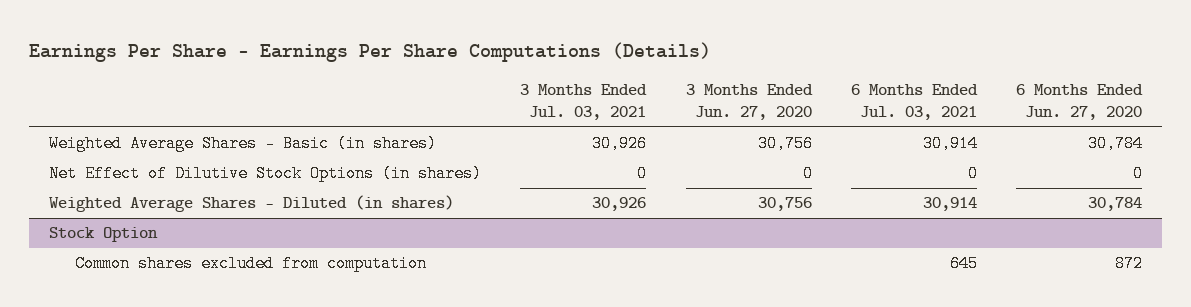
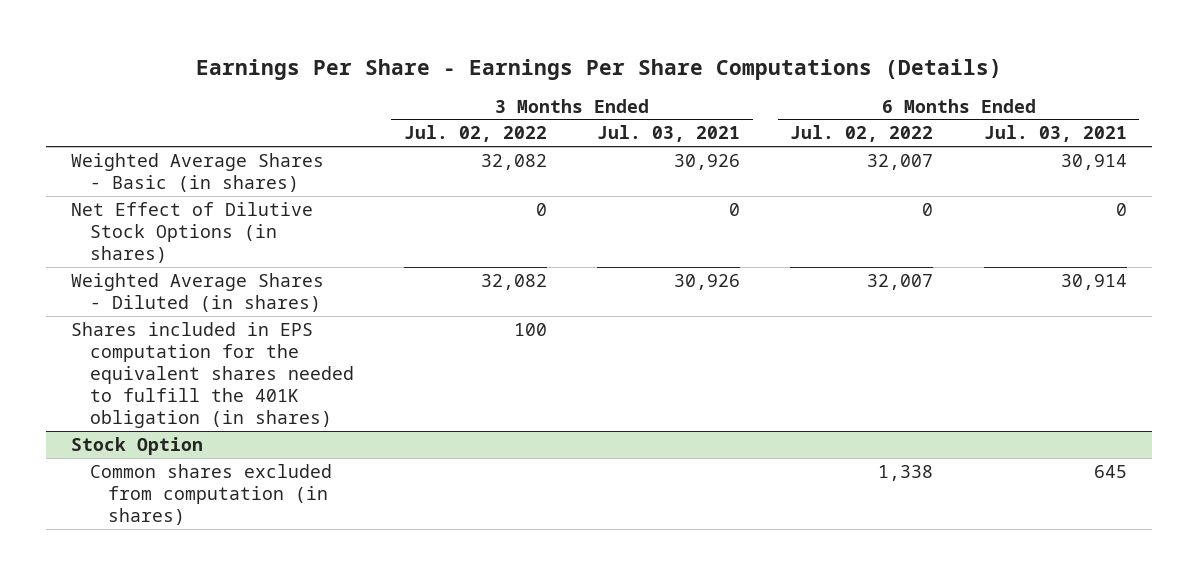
[685,83,813,121] 3 Months Ended Jun. 27, 2020 -> none
[1016,83,1144,121] 6 Months Ended Jun. 27, 2020 -> none
none -> [404,125,548,143] Jul. 02, 2022
none -> [790,125,934,143] Jul. 02, 2022
none -> [71,321,354,429] Shares included in EPS computation for the equivalent shares needed to fulfill the 401K obligation (in shares)
[74,255,427,273] Common shares excluded from computation -> [89,463,332,526] Common shares excluded from computation (in shares)

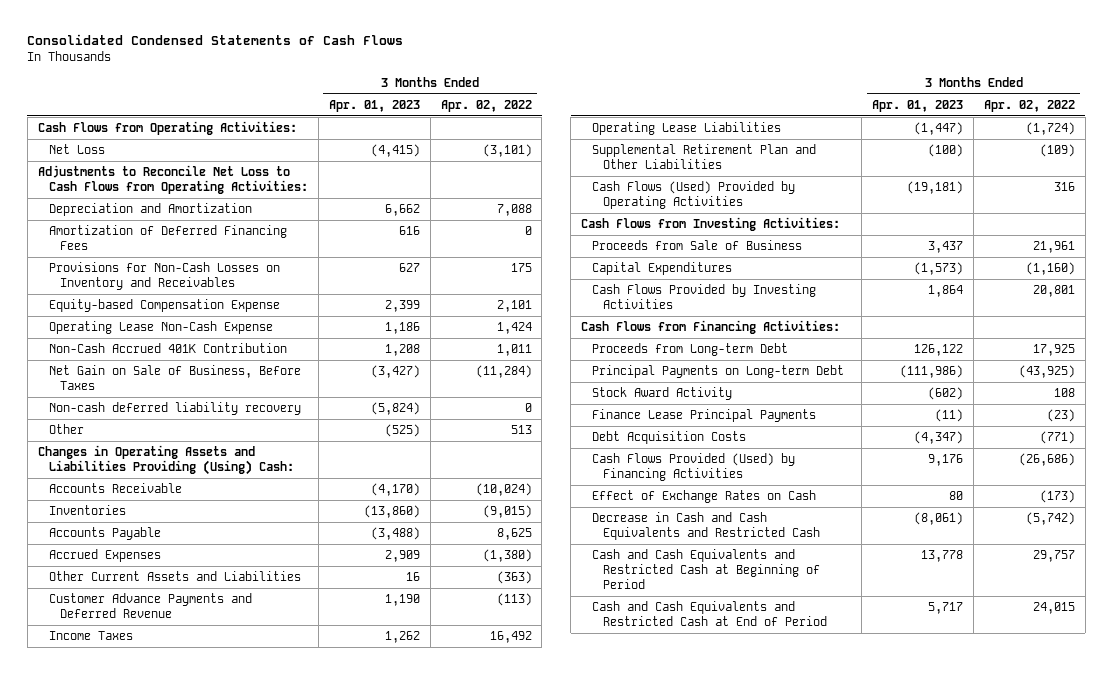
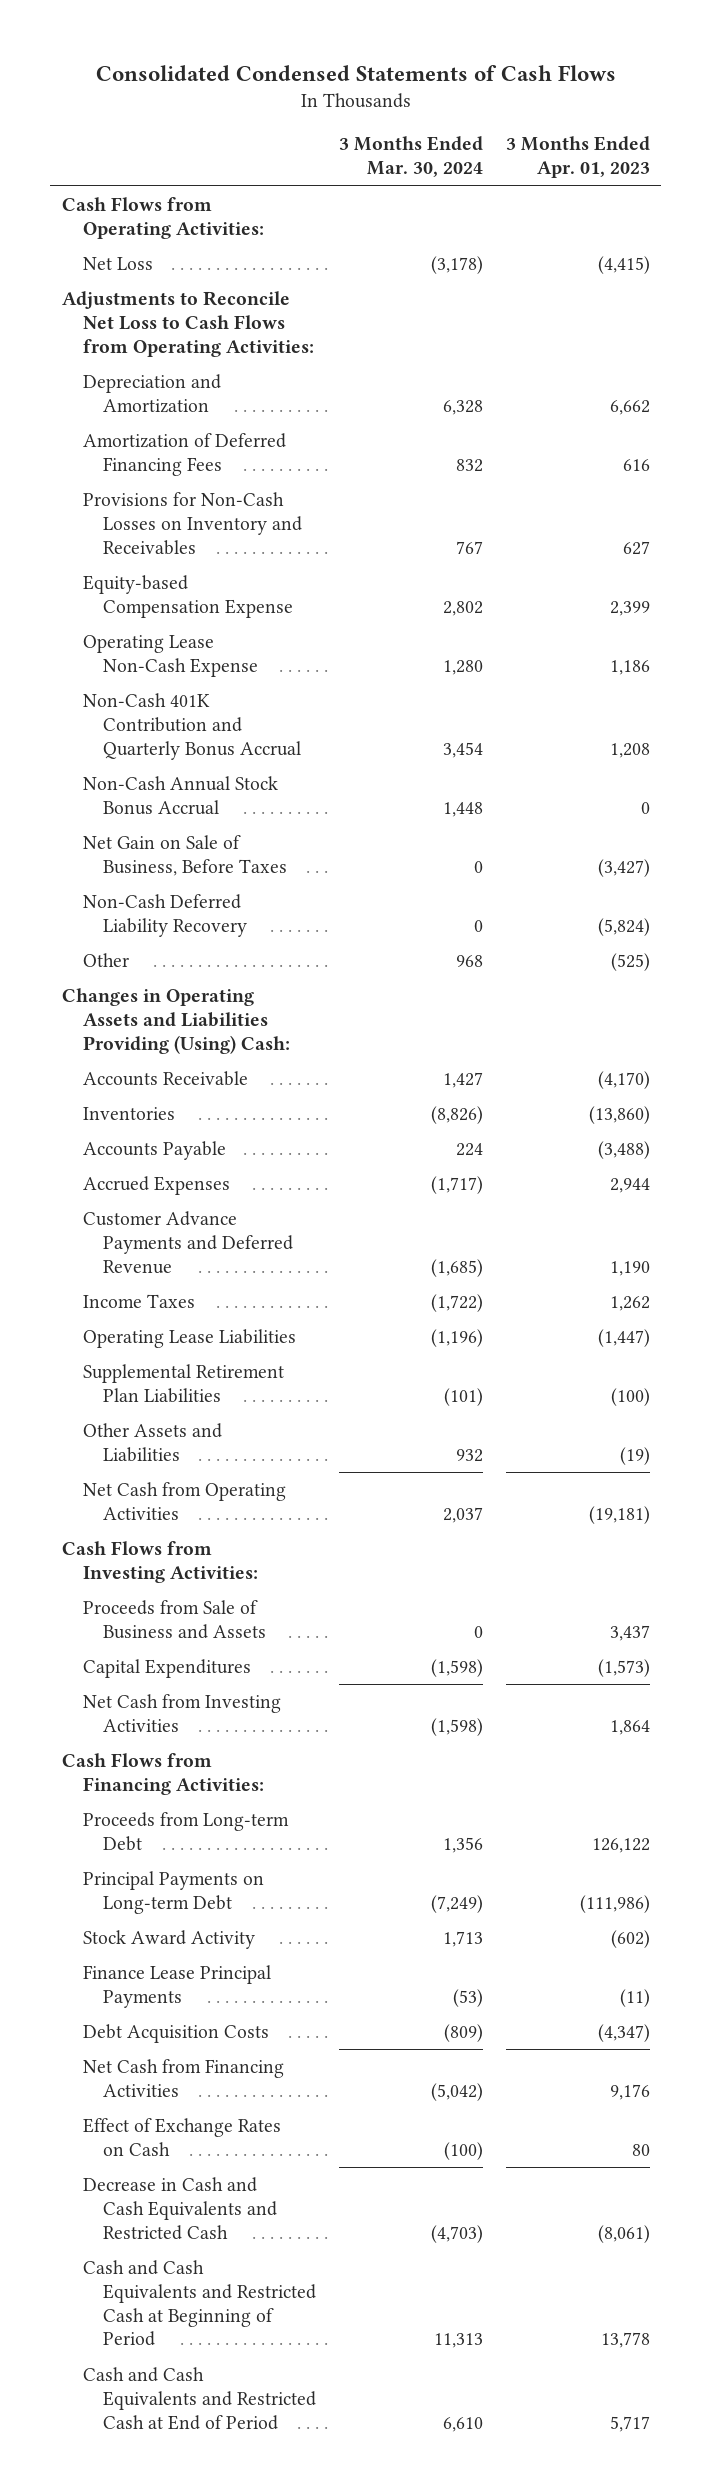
[440,99,532,112] Apr. 02, 2022 -> none
none -> [339,136,484,178] 3 Months Ended Mar. 30, 2024
[48,342,287,353] Non-Cash Accrued 401K Contribution -> [82,692,302,760] Non-Cash 401K Contribution and Quarterly Bonus Accrual
none -> [82,775,278,815] Non-Cash Annual Stock Bonus Accrual
[48,401,301,415] Non-cash deferred liability recovery -> [82,893,248,937] Non-Cash Deferred Liability Recovery
[48,570,301,581] Other Current Assets and Liabilities -> none
[384,549,420,562] 2,909 -> [609,1177,650,1193] 2,944
[592,143,817,169] Supplemental Retirement Plan and Other Liabilities -> [82,1363,284,1403] Supplemental Retirement Plan Liabilities
none -> [82,1422,222,1462] Other Assets and Liabilities
[592,180,796,209] Cash Flows (Used) Provided by Operating Activities -> [82,1481,286,1520] Net Cash from Operating Activities
[592,239,803,250] Proceeds from Sale of Business -> [82,1599,267,1639] Proceeds from Sale of Business and Assets
[592,283,817,309] Cash Flows Provided by Investing Activities -> [82,1693,281,1732] Net Cash from Investing Activities
[592,452,796,481] Cash Flows Provided (Used) by Financing Activities -> [82,2058,284,2097] Net Cash from Financing Activities

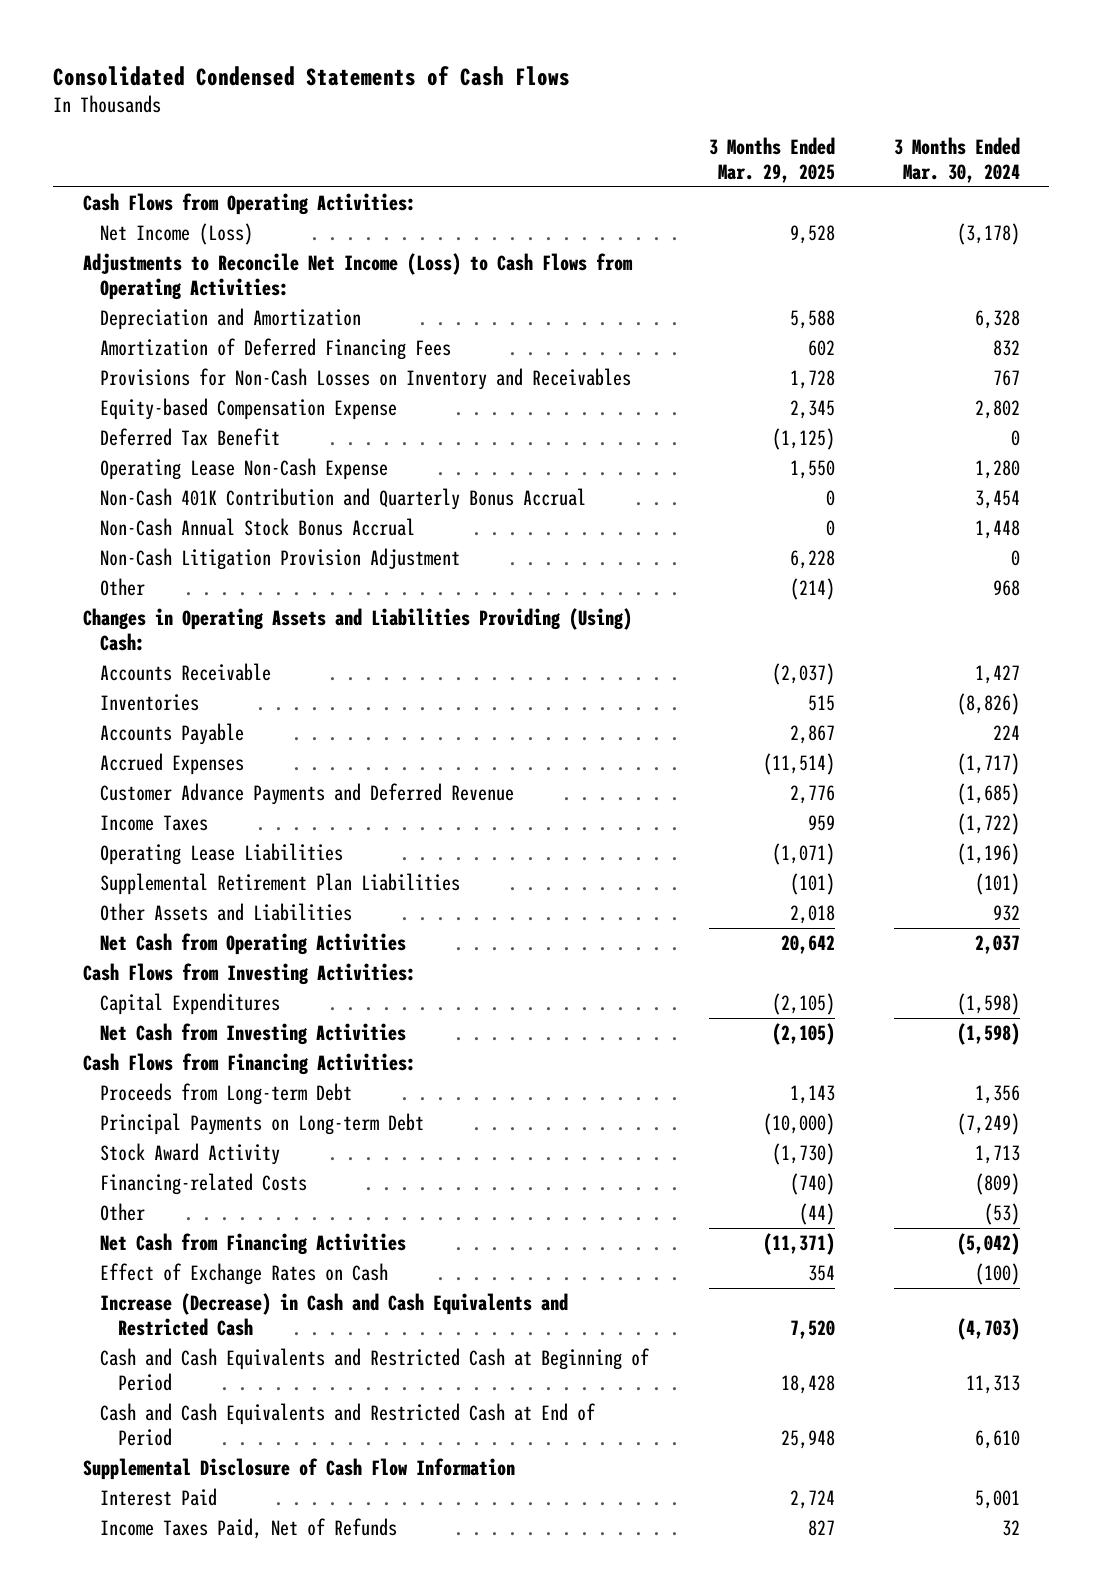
[505,136,650,179] 3 Months Ended Apr. 01, 2023 -> none
none -> [708,137,835,184] 3 Months Ended Mar. 29, 2025
[82,256,153,270] Net Loss -> [100,223,254,246] Net Income (Loss)
[61,290,314,357] Adjustments to Reconcile Net Loss to Cash Flows from Operating Activities: -> [82,253,633,300] Adjustments to Reconcile Net Income (Loss) to Cash Flows from Operating Activities:
none -> [100,428,281,447] Deferred Tax Benefit
[82,834,288,876] Net Gain on Sale of Business, Before Taxes -> none
[82,893,248,937] Non-Cash Deferred Liability Recovery -> none
none -> [100,548,461,571] Non-Cash Litigation Provision Adjustment
[82,1599,267,1639] Proceeds from Sale of Business and Assets -> none
[82,1964,271,2008] Finance Lease Principal Payments -> none
[82,2023,269,2043] Debt Acquisition Costs -> none
none -> [100,1173,308,1196] Financing-related Costs
none -> [100,1203,146,1222] Other
[82,2176,278,2240] Decrease in Cash and Cash Equivalents and Restricted Cash -> [100,1293,569,1336] Increase (Decrease) in Cash and Cash Equivalents and Restricted Cash
none -> [82,1458,515,1481] Supplemental Disclosure of Cash Flow Information
none -> [100,1488,218,1507] Interest Paid
none -> [100,1518,398,1540] Income Taxes Paid, Net of Refunds

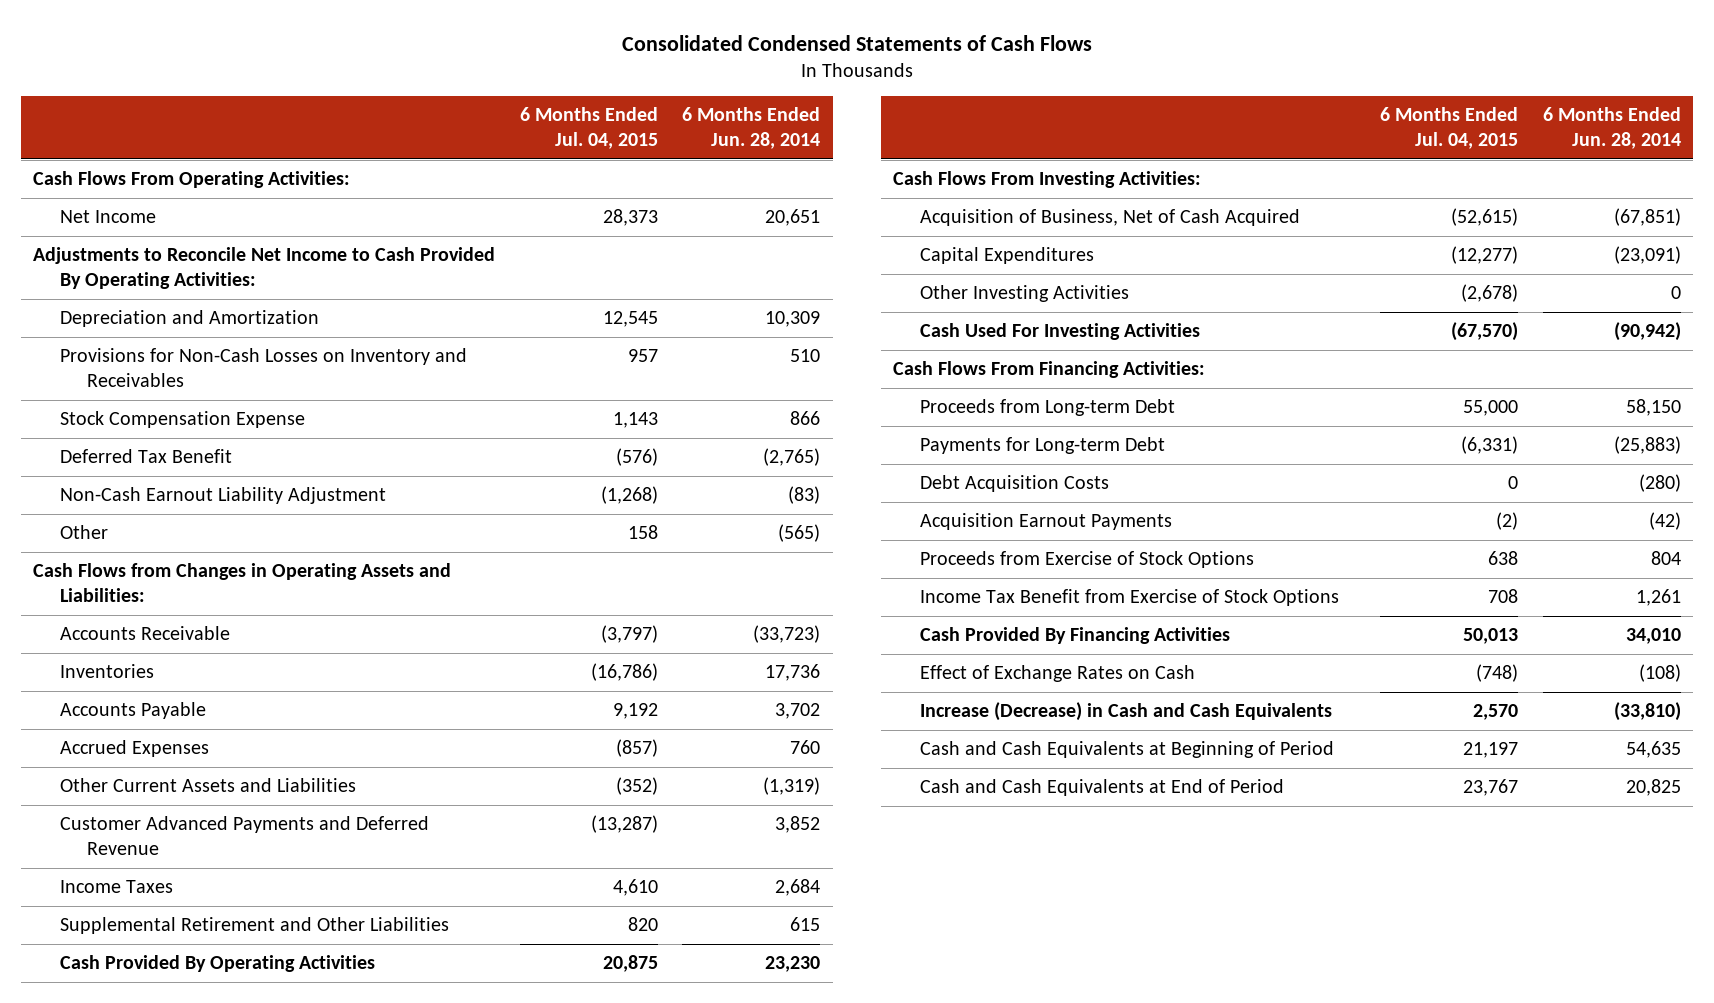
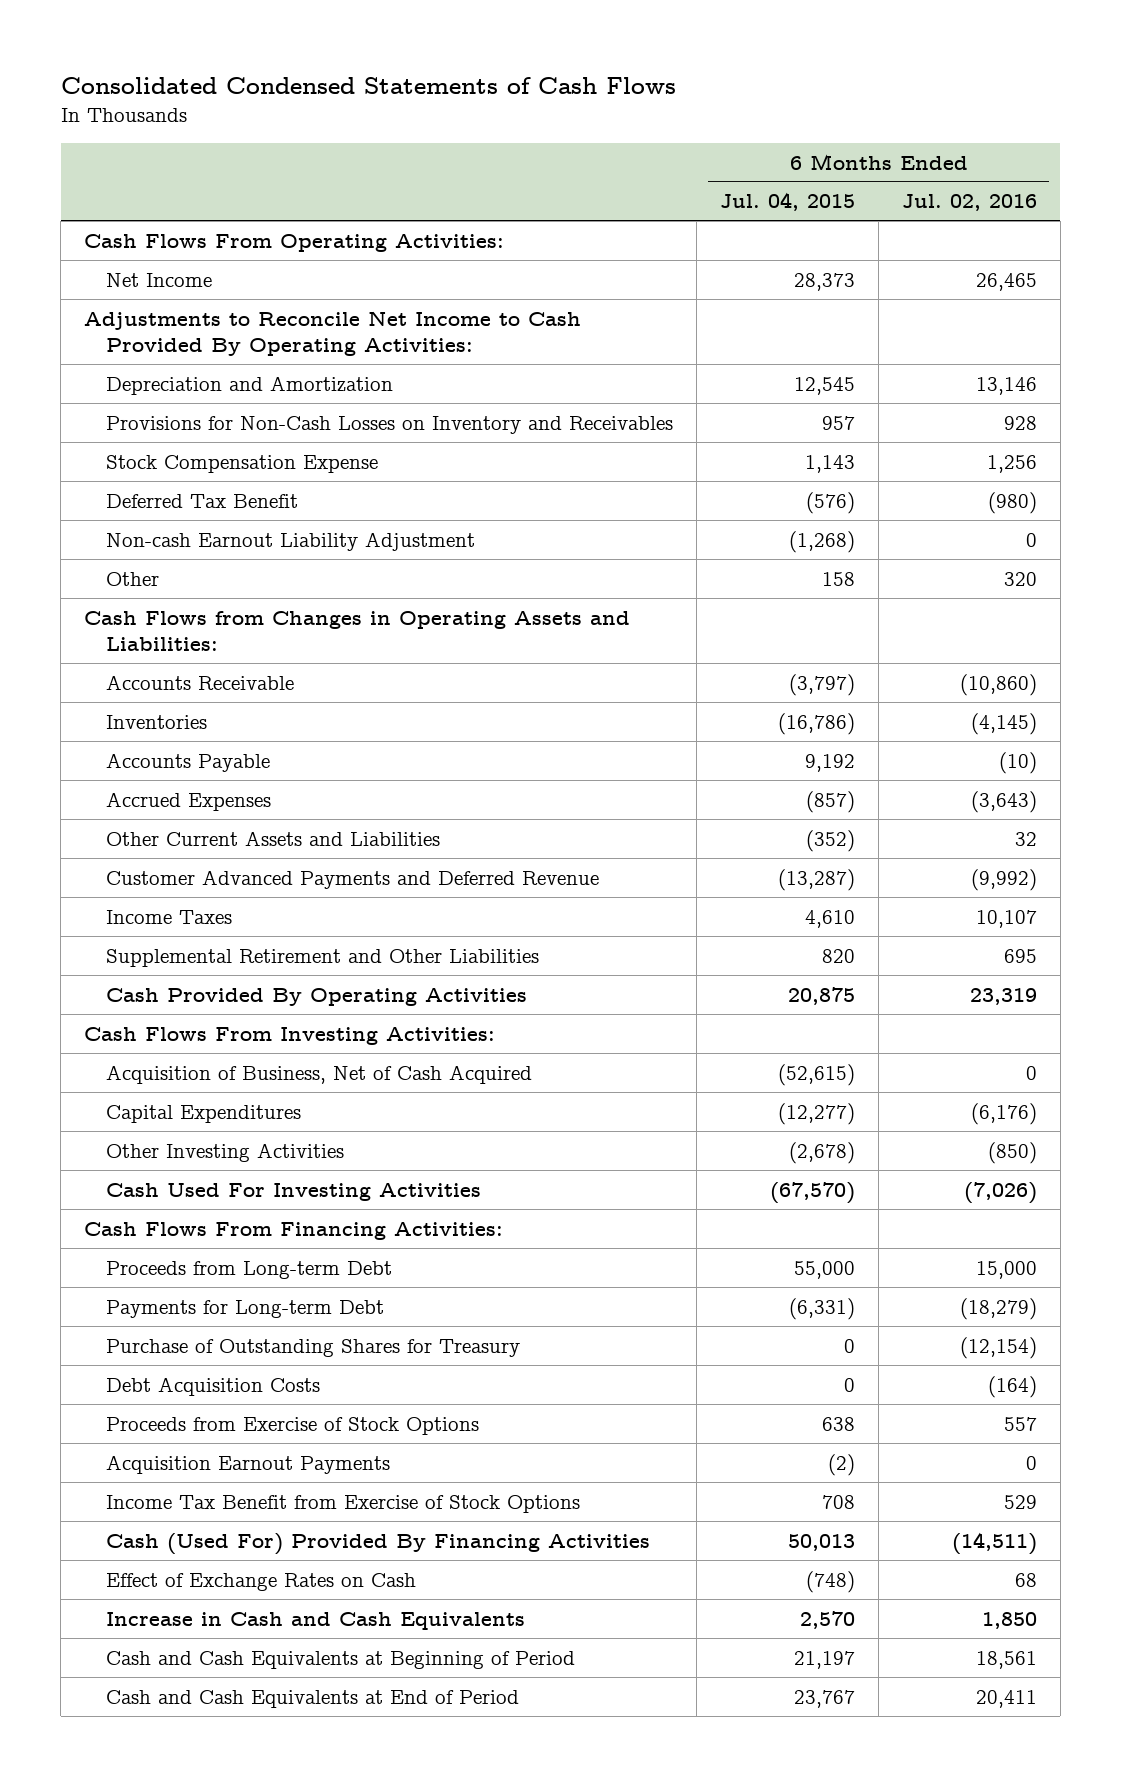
[682,107,821,149] 6 Months Ended Jun. 28, 2014 -> none
none -> [902,194,1038,212] Jul. 02, 2016
[59,487,386,505] Non-Cash Earnout Liability Adjustment -> [106,531,476,551] Non-cash Earnout Liability Adjustment
none -> [106,1338,521,1357] Purchase of Outstanding Shares for Treasury
[920,513,1173,531] Acquisition Earnout Payments -> [106,1454,391,1474] Acquisition Earnout Payments
[920,627,1231,645] Cash Provided By Financing Activities -> [106,1532,651,1555] Cash (Used For) Provided By Financing Activities
[920,702,1333,722] Increase (Decrease) in Cash and Cash Equivalents -> [106,1611,526,1630] Increase in Cash and Cash Equivalents

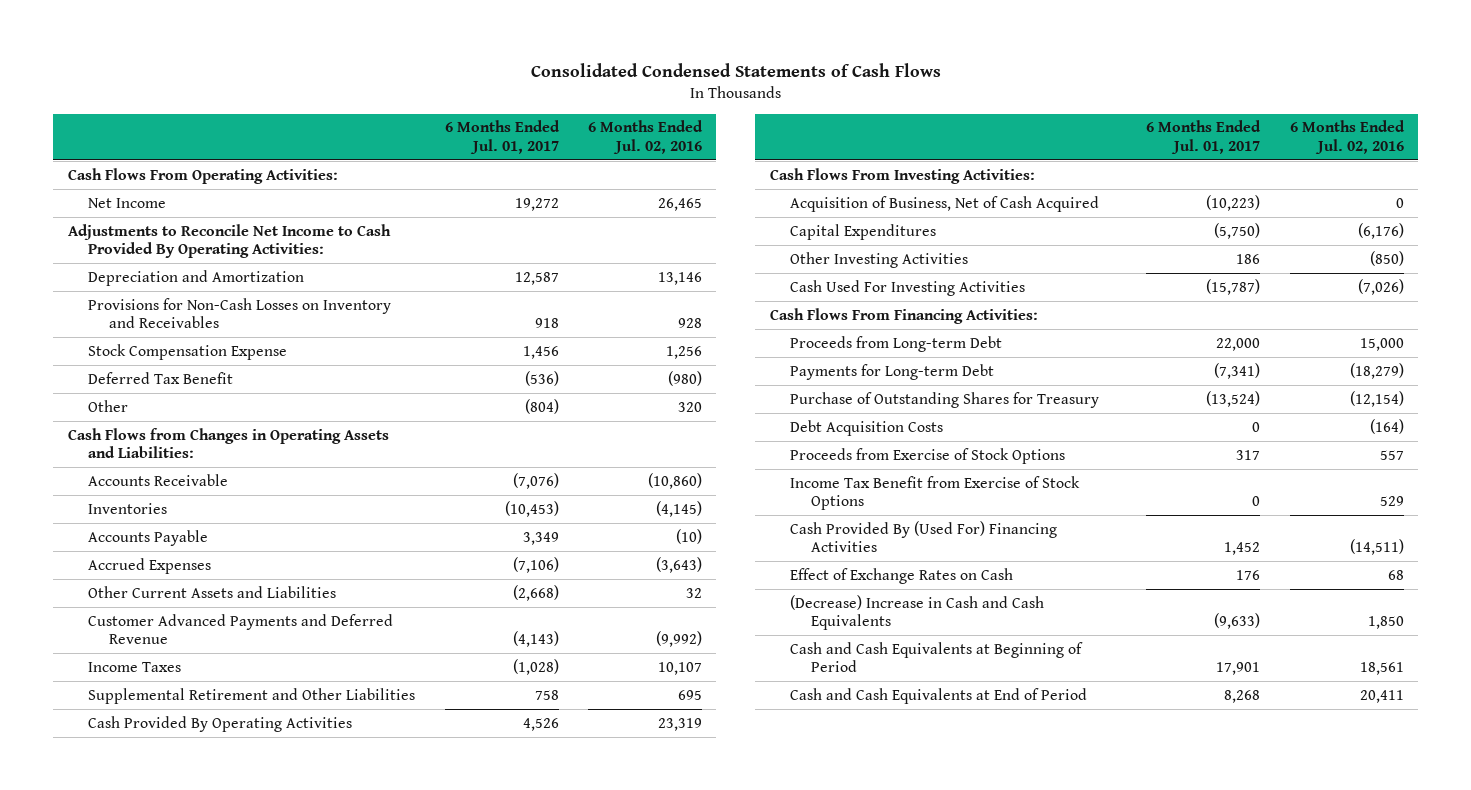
[720,192,856,212] Jul. 04, 2015 -> none
none -> [444,120,560,154] 6 Months Ended Jul. 01, 2017
[106,531,476,551] Non-cash Earnout Liability Adjustment -> none
[106,1454,391,1474] Acquisition Earnout Payments -> none
[106,1532,651,1555] Cash (Used For) Provided By Financing Activities -> [790,520,1058,553] Cash Provided By (Used For) Financing Activities
[106,1611,526,1630] Increase in Cash and Cash Equivalents -> [790,594,1045,631] (Decrease) Increase in Cash and Cash Equivalents

